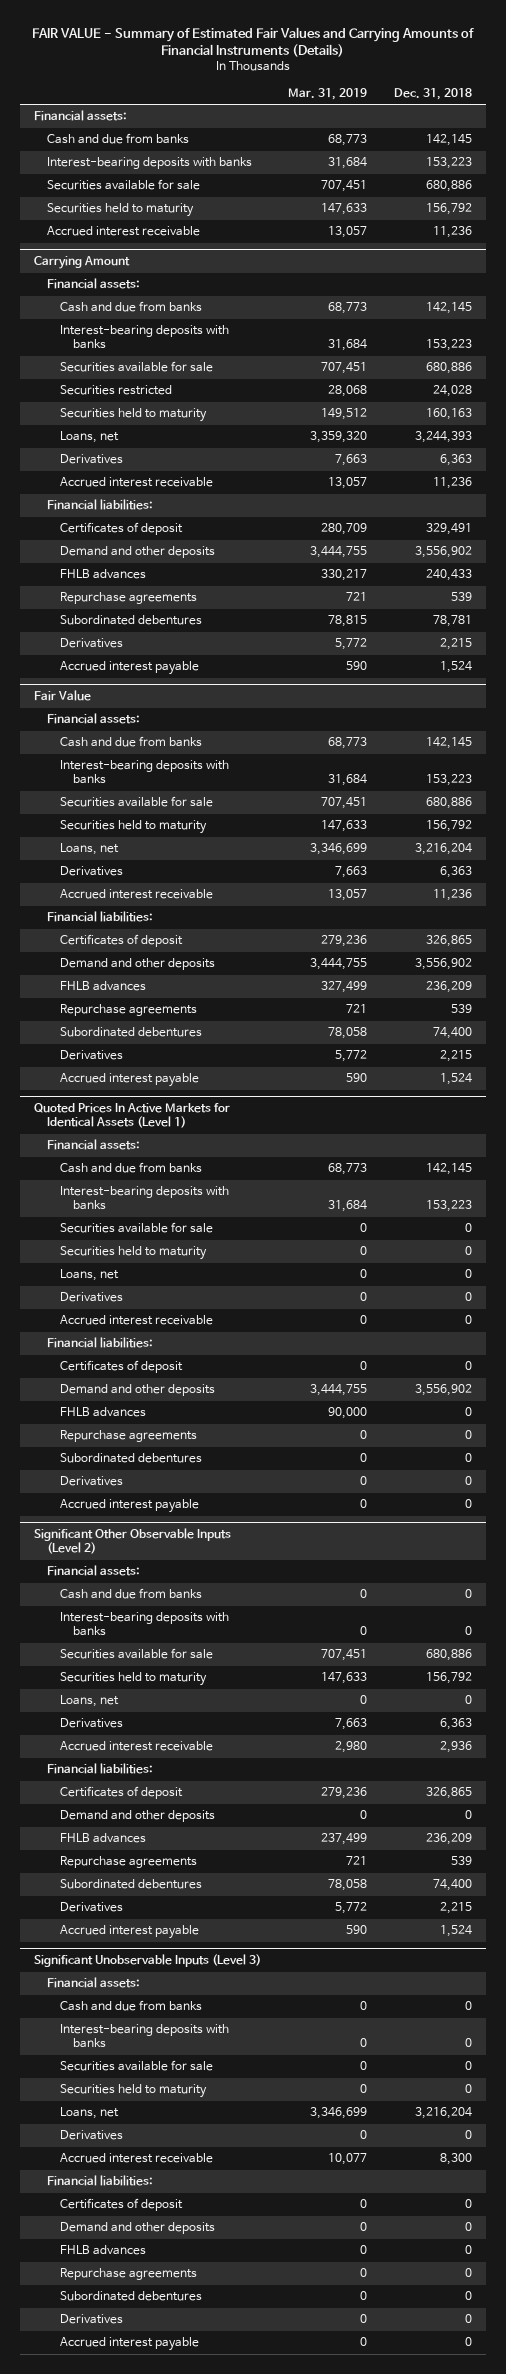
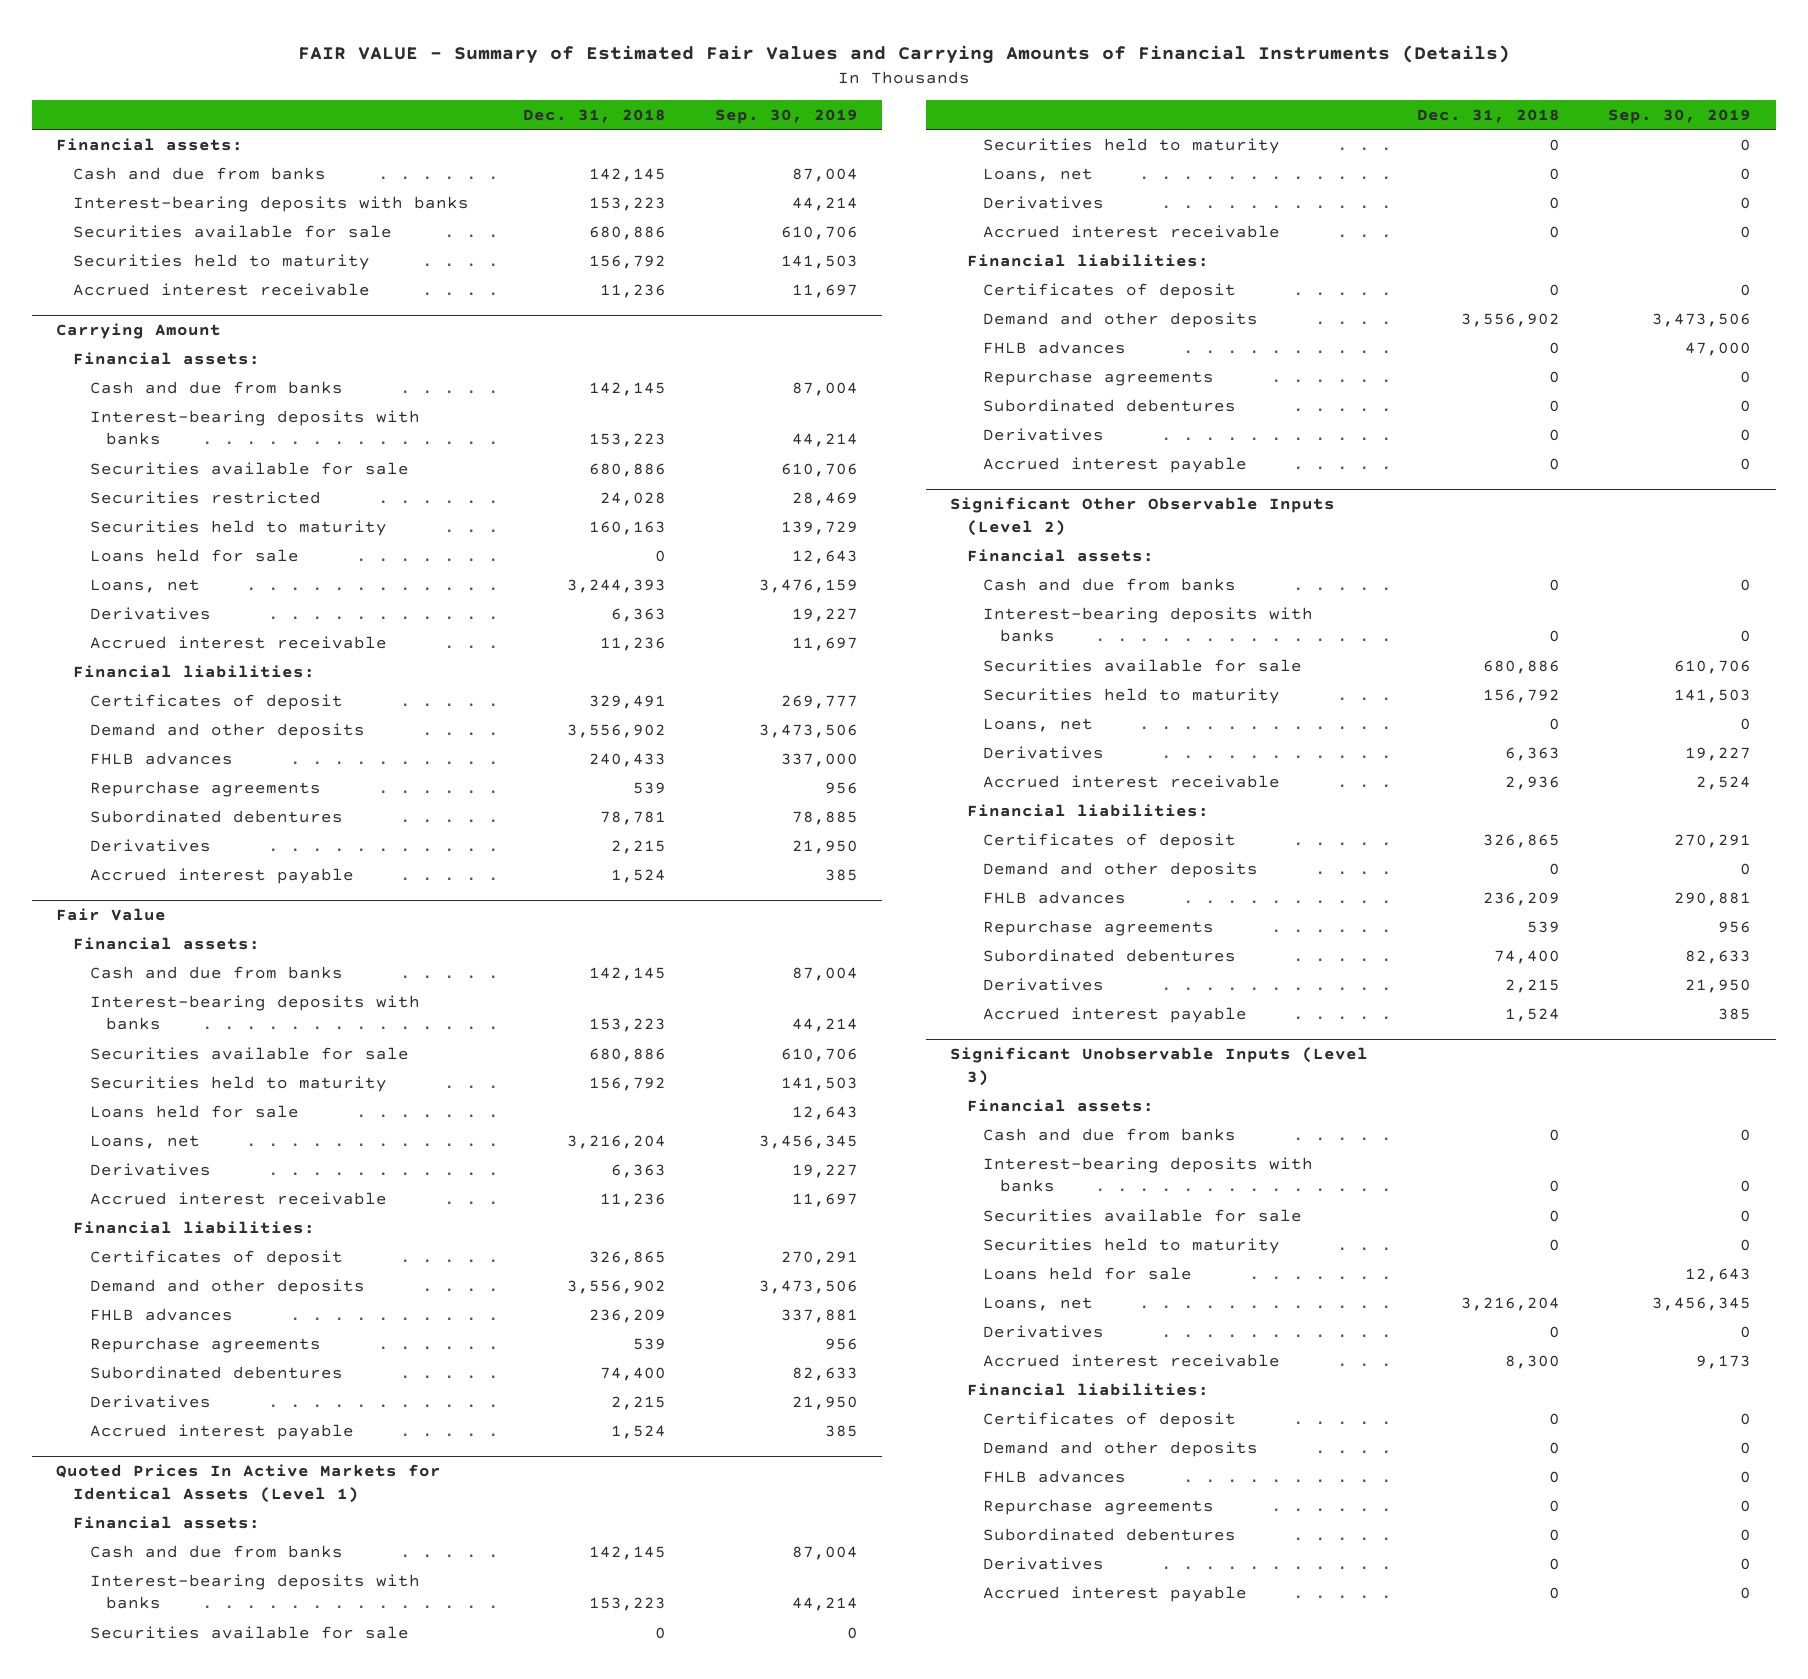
[287,88,367,101] Mar. 31, 2019 -> none
none -> [714,108,858,124] Sep. 30, 2019
none -> [89,548,299,562] Loans held for sale
none -> [89,1104,299,1118] Loans held for sale
none -> [983,1266,1193,1280] Loans held for sale

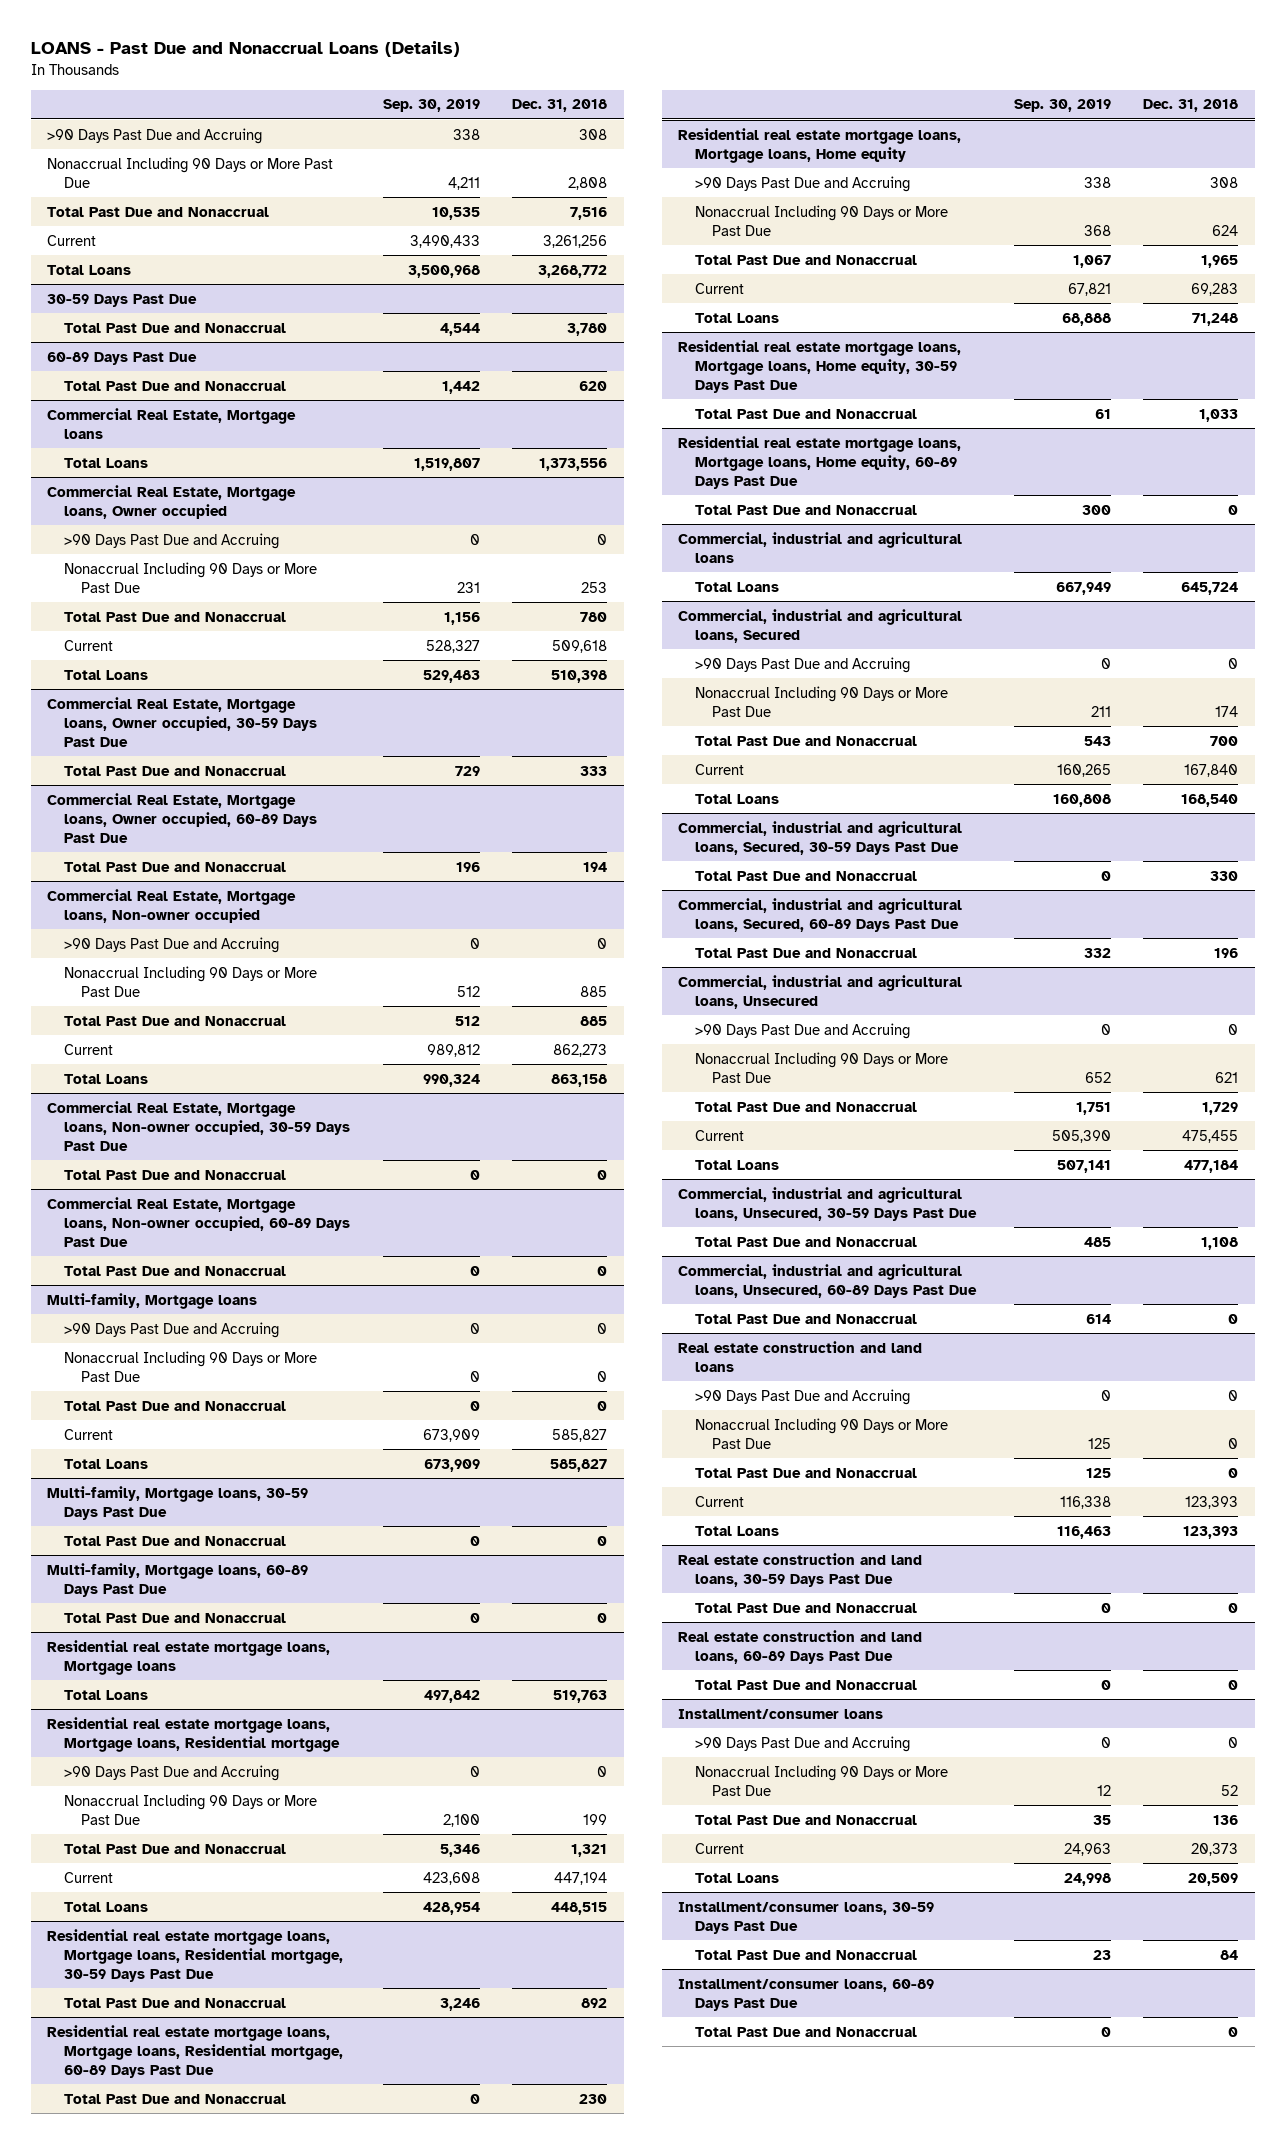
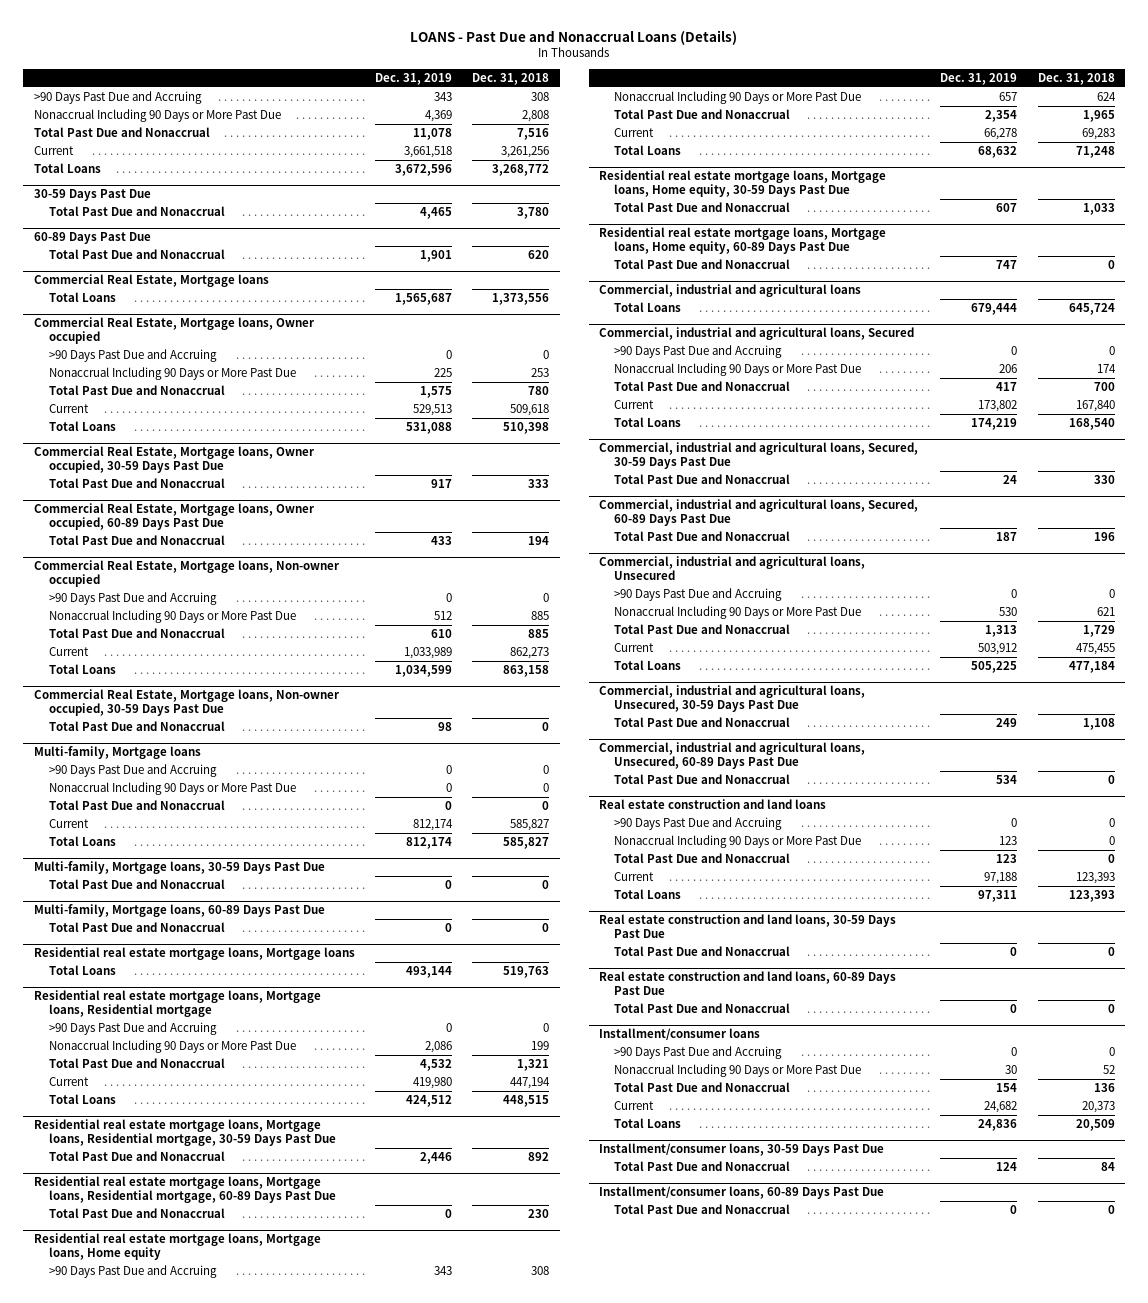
[382,99,480,113] Sep. 30, 2019 -> none
none -> [374,73,452,86] Dec. 31, 2019
[46,1196,351,1247] Commercial Real Estate, Mortgage loans, Non-owner occupied, 60-89 Days Past Due -> none
[64,1265,287,1276] Total Past Due and Nonaccrual -> none

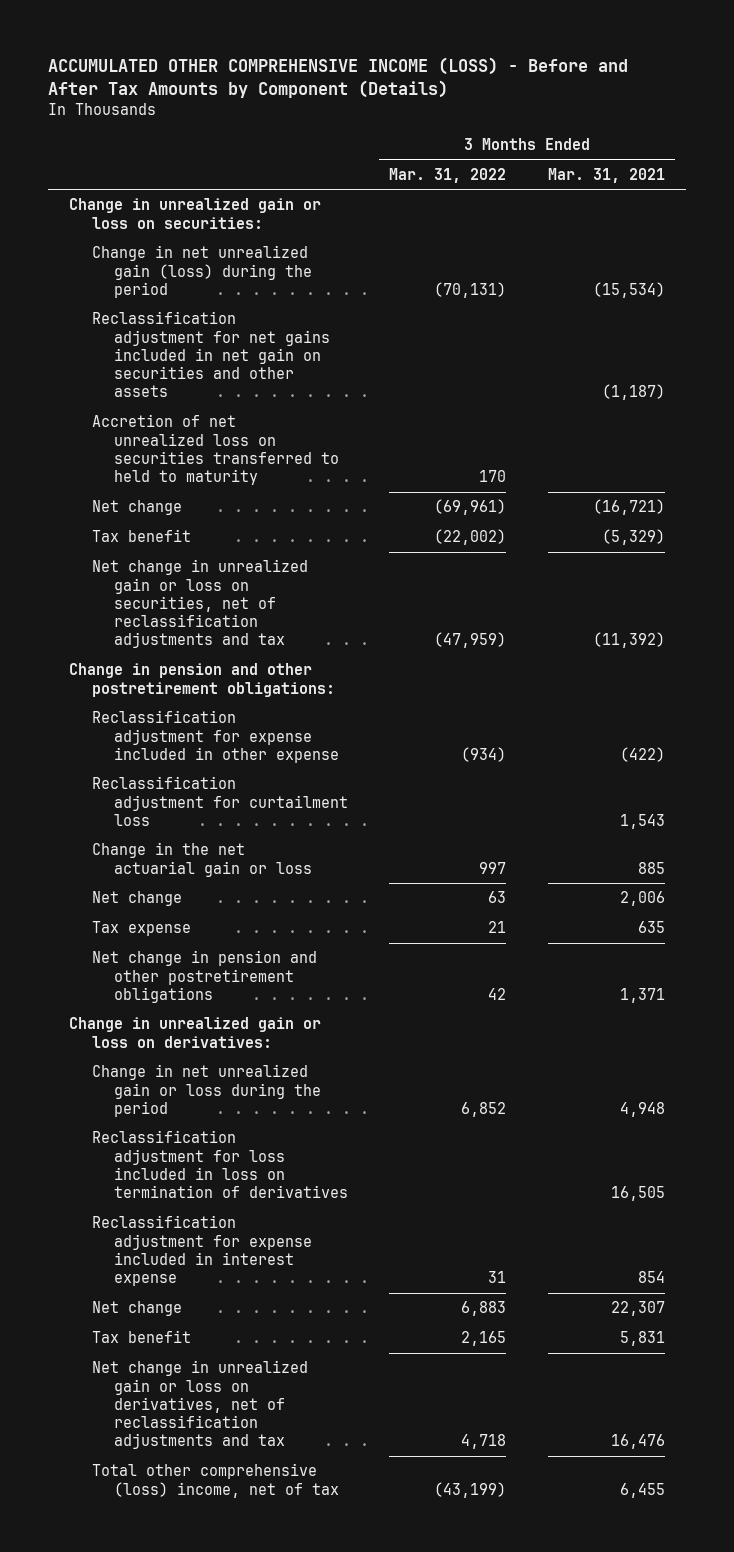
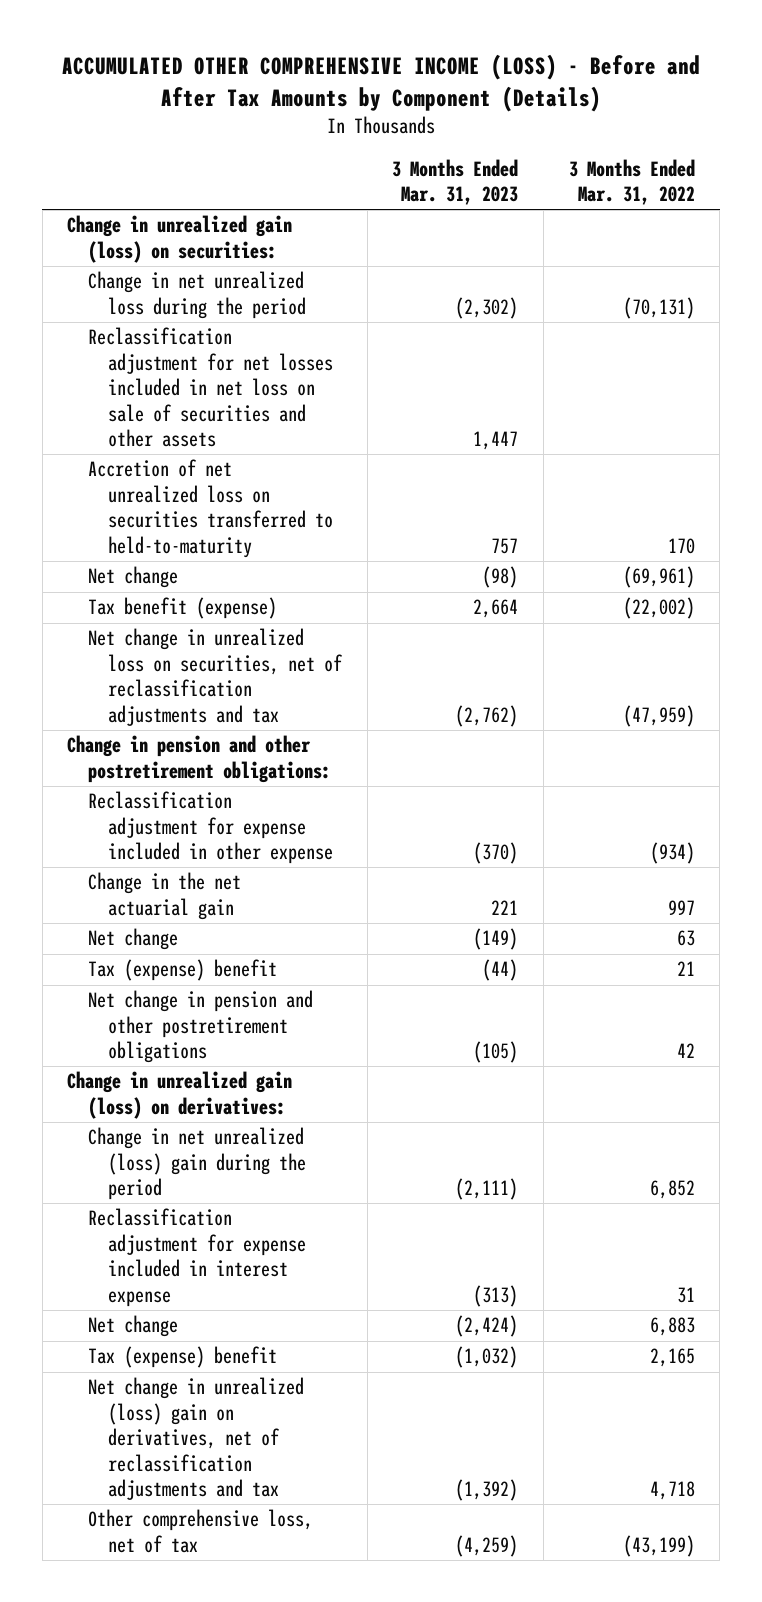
[548,167,666,183] Mar. 31, 2021 -> none
none -> [392,158,519,206] 3 Months Ended Mar. 31, 2023
[69,198,322,229] Change in unrealized gain or loss on securities: -> [67,215,293,263] Change in unrealized gain (loss) on securities:
[91,245,312,298] Change in net unrealized gain (loss) during the period -> [87,271,306,319] Change in net unrealized loss during the period
[91,311,330,398] Reclassification adjustment for net gains included in net gain on securities and other assets -> [87,327,333,447] Reclassification adjustment for net losses included in net loss on sale of securities and other assets
[91,414,339,486] Accretion of net unrealized loss on securities transferred to held to maturity -> [87,459,333,558] Accretion of net unrealized loss on securities transferred to held-to-maturity
[91,529,191,543] Tax benefit -> [87,597,277,620] Tax benefit (expense)
[91,559,308,649] Net change in unrealized gain or loss on securities, net of reclassification adjustments and tax -> [87,628,343,726] Net change in unrealized loss on securities, net of reclassification adjustments and tax
[91,776,348,826] Reclassification adjustment for curtailment loss -> none
[91,842,312,877] Change in the net actuarial gain or loss -> [87,872,241,920] Change in the net actuarial gain
[91,921,191,937] Tax expense -> [87,959,277,982] Tax (expense) benefit
[91,1130,348,1199] Reclassification adjustment for loss included in loss on termination of derivatives -> none
[69,1017,322,1048] Change in unrealized gain or loss on derivatives: -> [67,1071,293,1119] Change in unrealized gain (loss) on derivatives:
[91,1064,321,1117] Change in net unrealized gain or loss during the period -> [87,1127,306,1201] Change in net unrealized (loss) gain during the period
[91,1330,191,1344] Tax benefit -> [87,1346,277,1369] Tax (expense) benefit
[91,1360,308,1450] Net change in unrealized gain or loss on derivatives, net of reclassification adjustments and tax -> [87,1377,304,1500] Net change in unrealized (loss) gain on derivatives, net of reclassification adjustments and tax
[91,1463,339,1498] Total other comprehensive (loss) income, net of tax -> [87,1509,313,1553] Other comprehensive loss, net of tax

